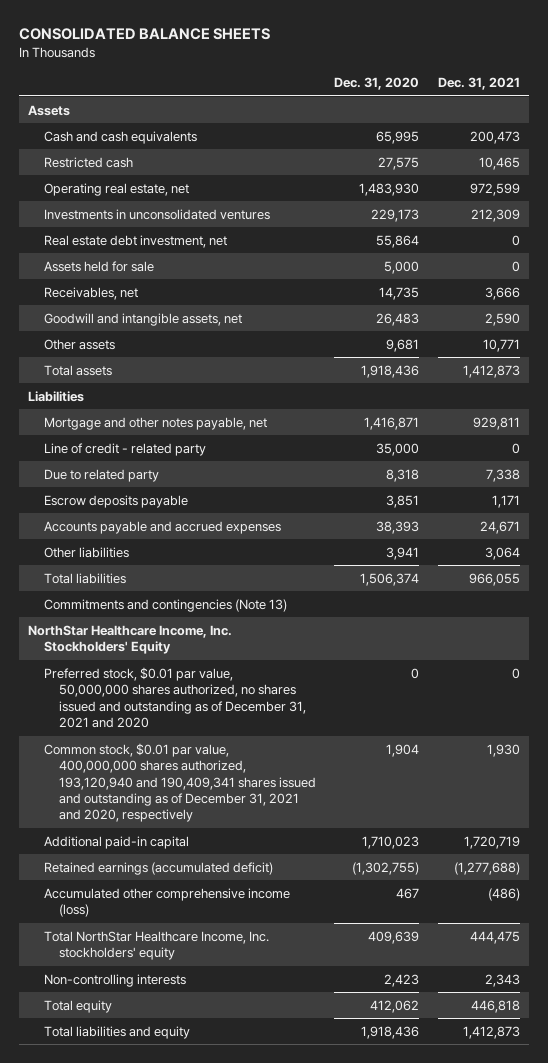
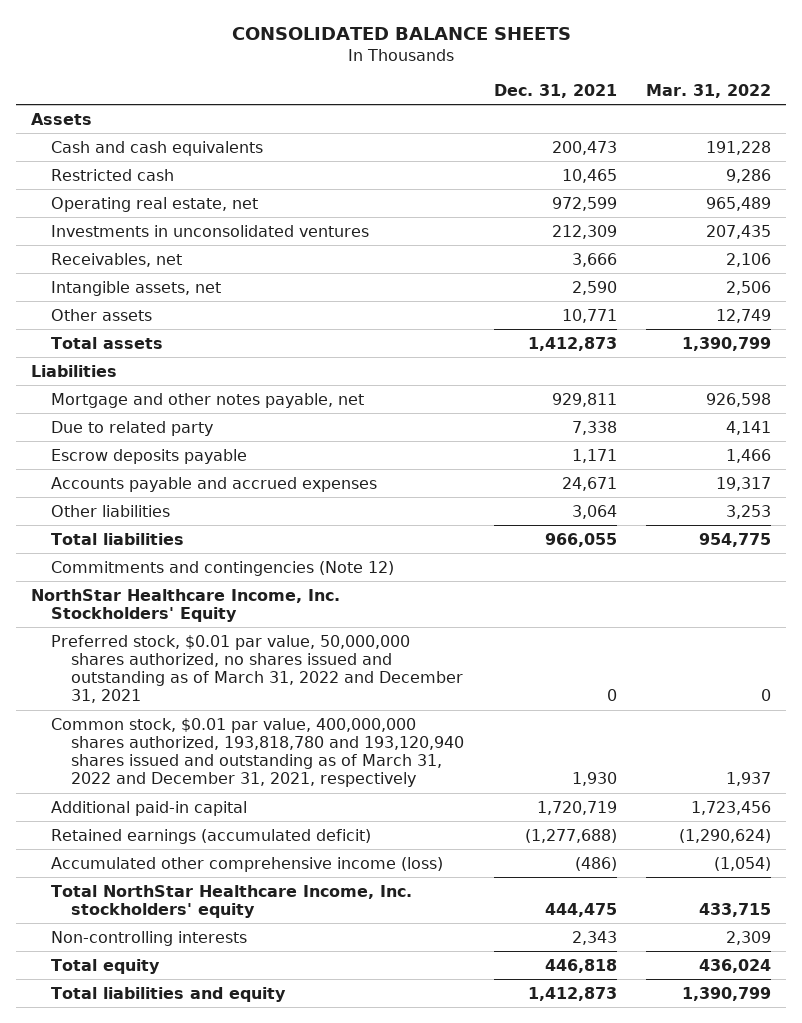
[334,77,420,91] Dec. 31, 2020 -> none
none -> [645,83,771,98] Mar. 31, 2022
[43,234,227,248] Real estate debt investment, net -> none
[43,260,154,272] Assets held for sale -> none
[43,312,242,326] Goodwill and intangible assets, net -> [51,280,222,296] Intangible assets, net
[43,442,206,456] Line of credit - related party -> none
[43,598,287,612] Commitments and contingencies (Note 13) -> [51,560,395,576] Commitments and contingencies (Note 12)
[43,666,307,729] Preferred stock, $0.01 par value, 50,000,000 shares authorized, no shares issued and outstanding as of December 31, 2021 and 2020 -> [51,634,464,704] Preferred stock, $0.01 par value, 50,000,000 shares authorized, no shares issued and outstanding as of March 31, 2022 and December 31, 2021
[43,742,317,823] Common stock, $0.01 par value, 400,000,000 shares authorized, 193,120,940 and 190,409,341 shares issued and outstanding as of December 31, 2021 and 2020, respectively -> [51,717,465,788] Common stock, $0.01 par value, 400,000,000 shares authorized, 193,818,780 and 193,120,940 shares issued and outstanding as of March 31, 2022 and December 31, 2021, respectively

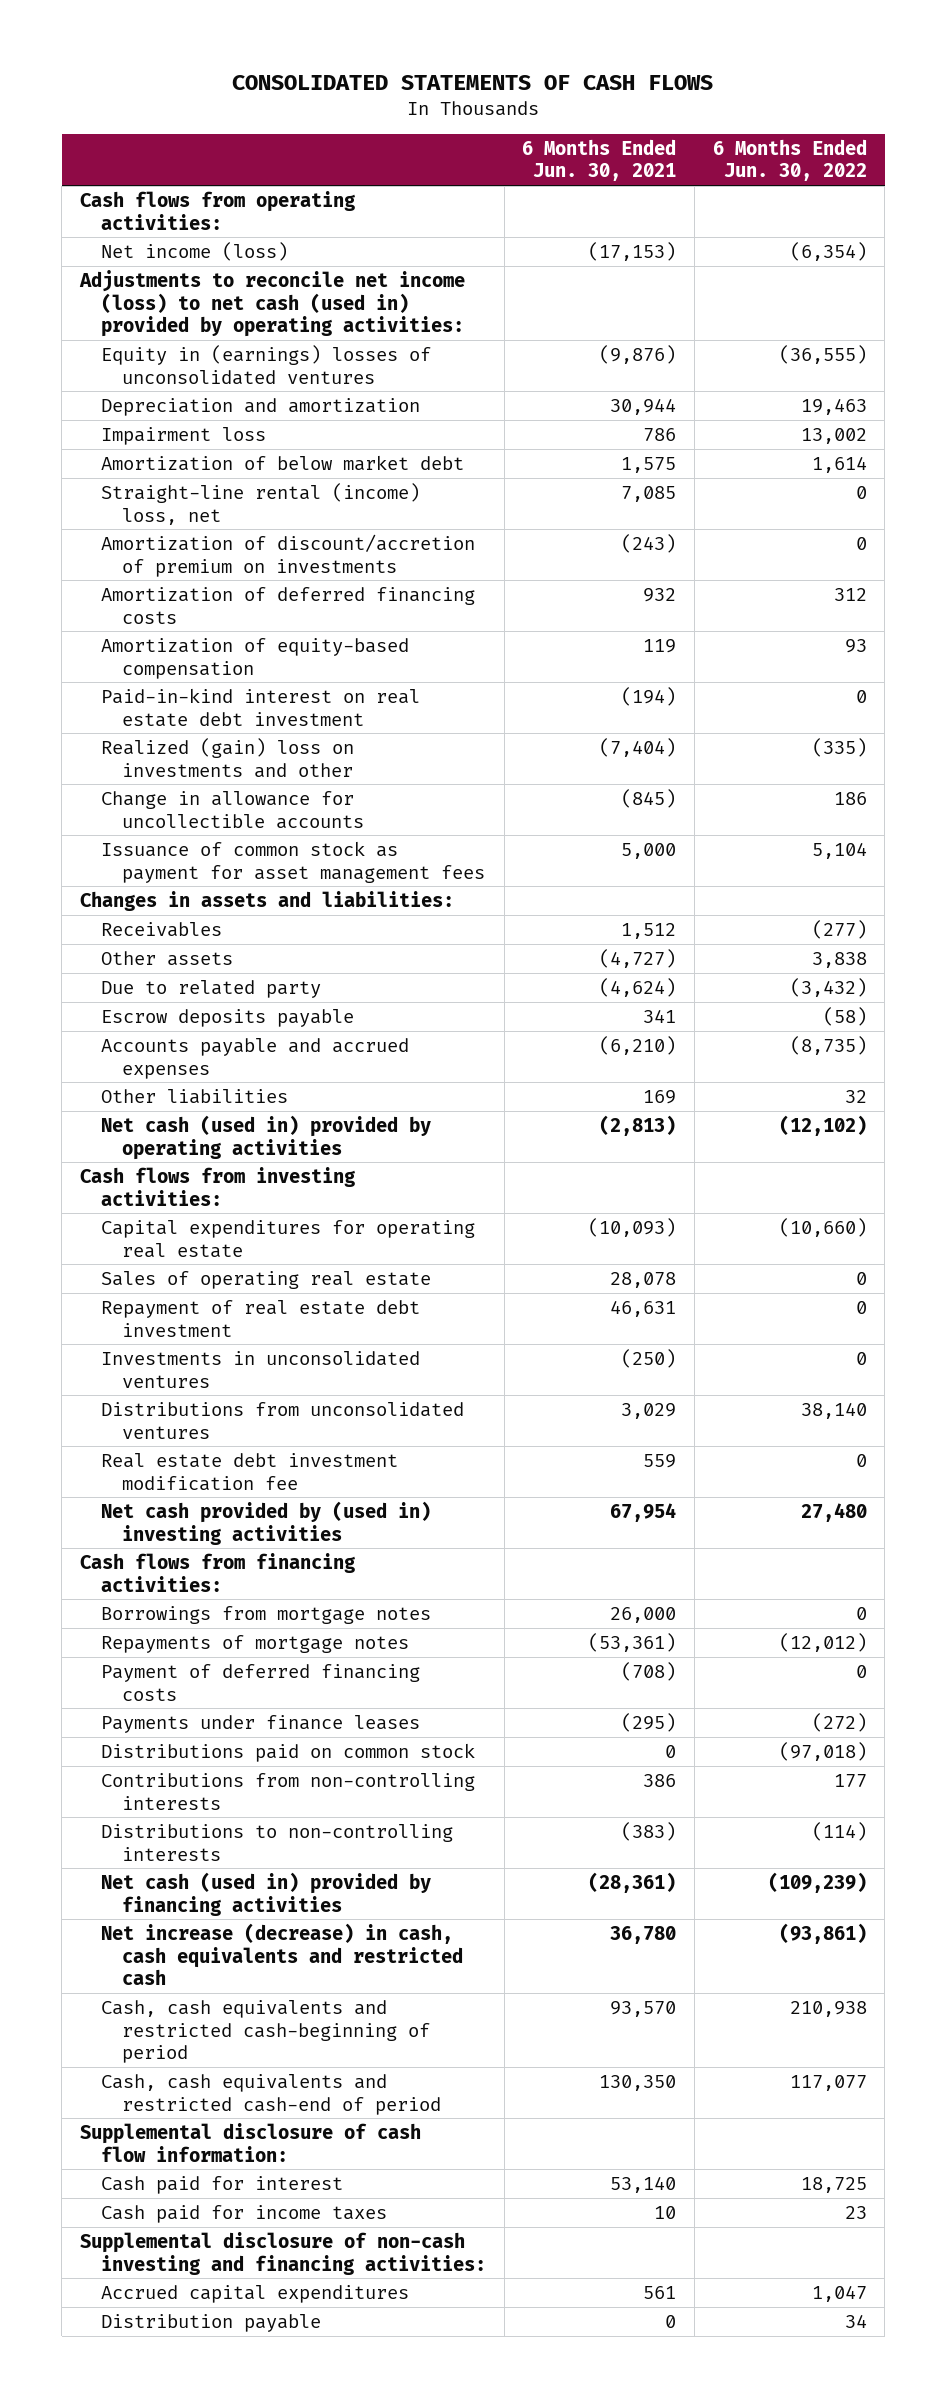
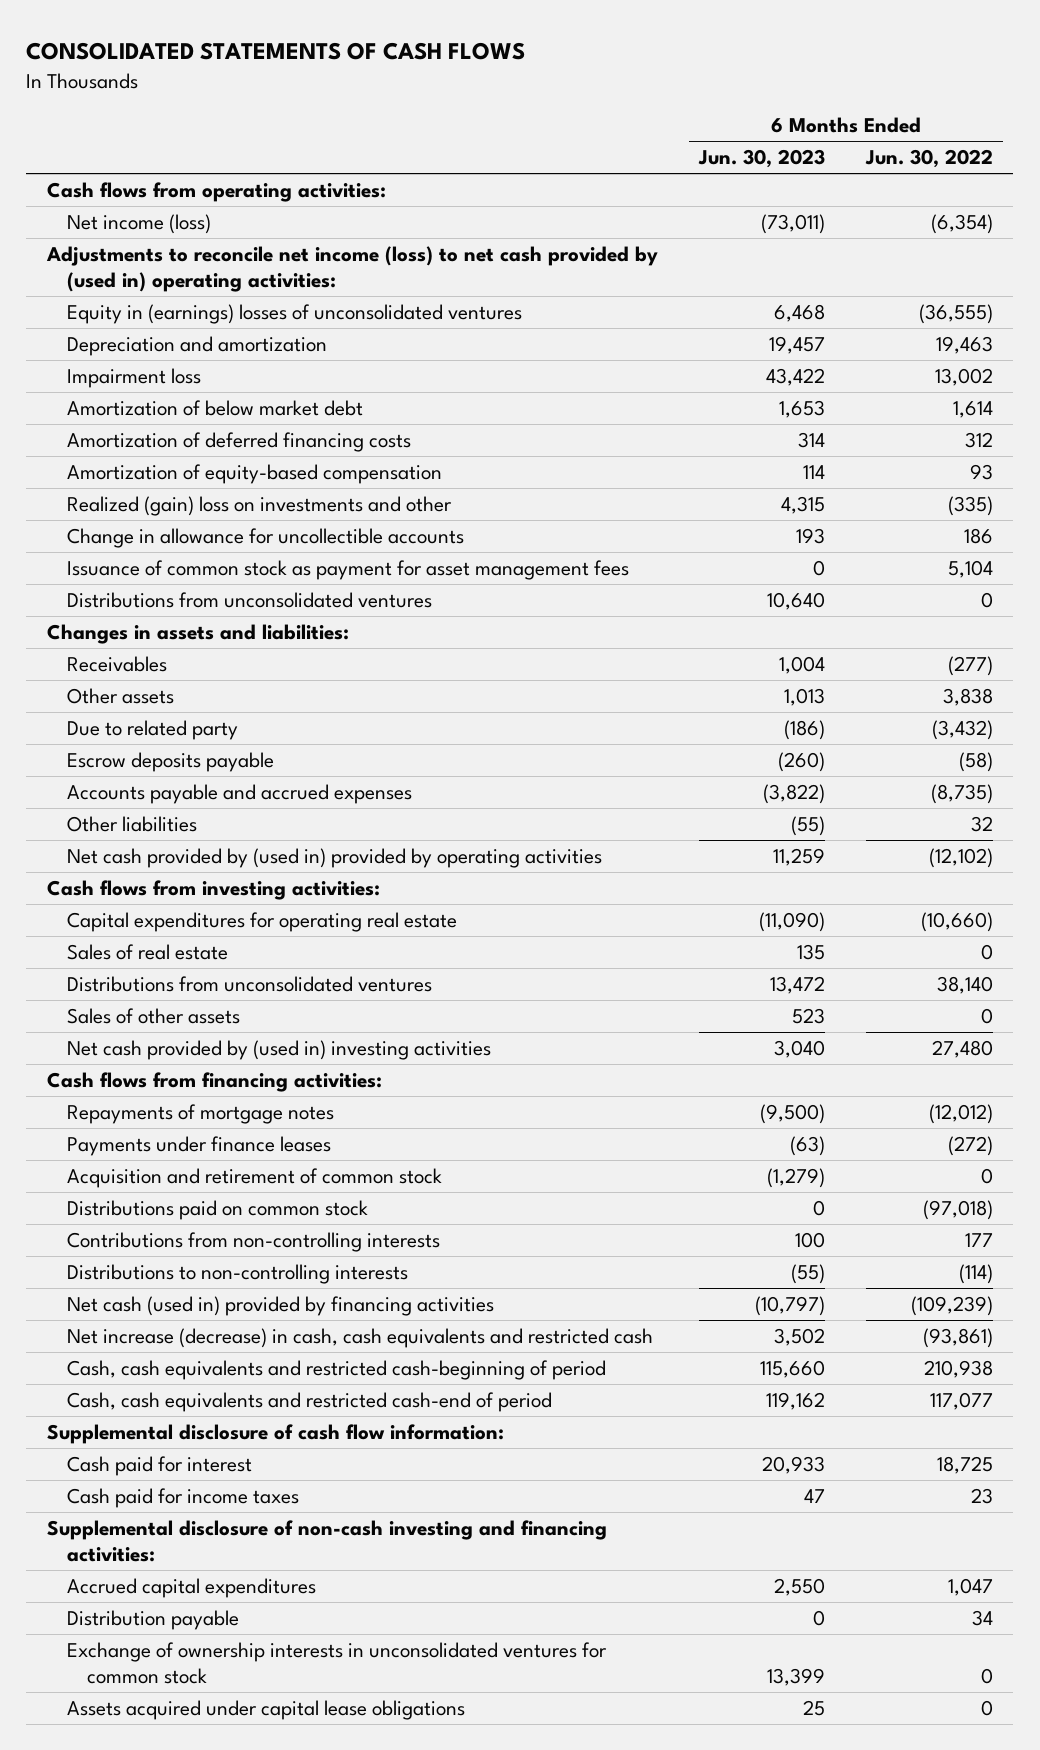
[522,138,677,182] 6 Months Ended Jun. 30, 2021 -> none
none -> [697,149,825,169] Jun. 30, 2023
[78,269,465,338] Adjustments to reconcile net income (loss) to net cash (used in) provided by operating activities: -> [45,246,658,293] Adjustments to reconcile net income (loss) to net cash provided by (used in) operating activities:
[101,482,421,525] Straight-line rental (income) loss, net -> none
[101,533,476,577] Amortization of discount/accretion of premium on investments -> none
[101,687,421,727] Paid-in-kind interest on real estate debt investment -> none
none -> [67,592,433,609] Distributions from unconsolidated ventures
[101,1114,432,1160] Net cash (used in) provided by operating activities -> [67,848,603,869] Net cash provided by (used in) provided by operating activities
[101,1299,421,1337] Repayment of real estate debt investment -> none
[101,1350,421,1388] Investments in unconsolidated ventures -> none
[101,1270,432,1289] Sales of operating real estate -> [67,944,229,961] Sales of real estate
[101,1452,399,1491] Real estate debt investment modification fee -> none
none -> [67,1008,241,1025] Sales of other assets
[101,1605,432,1624] Borrowings from mortgage notes -> none
[101,1663,421,1701] Payment of deferred financing costs -> none
none -> [67,1168,443,1189] Acquisition and retirement of common stock
none -> [67,1642,608,1685] Exchange of ownership interests in unconsolidated ventures for common stock
none -> [67,1700,466,1721] Assets acquired under capital lease obligations

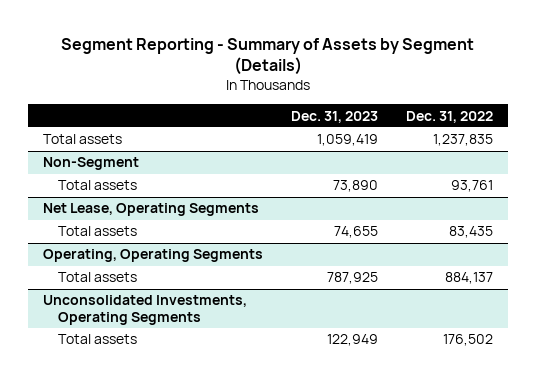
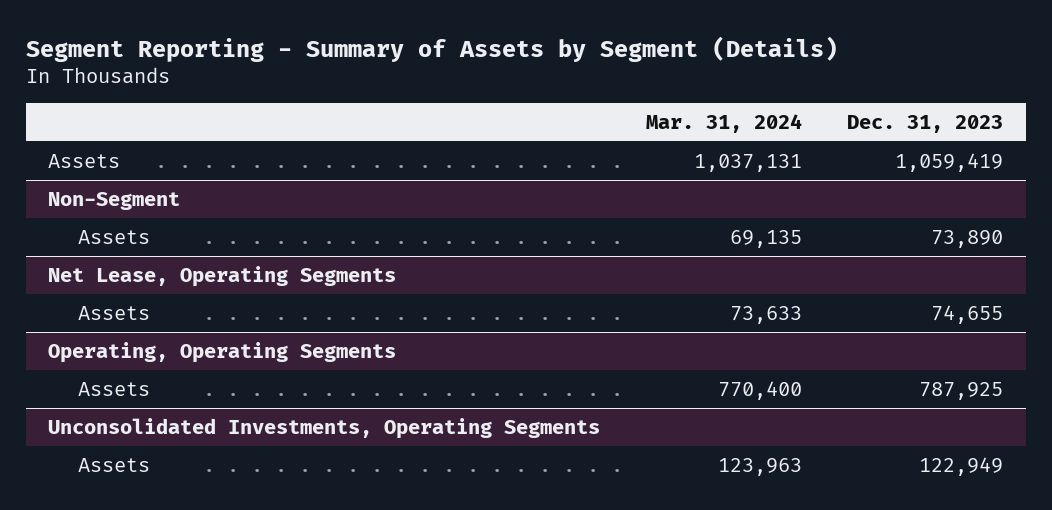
[406,110,494,123] Dec. 31, 2022 -> none
none -> [645,113,802,133] Mar. 31, 2024
[42,134,122,145] Total assets -> [48,153,121,168] Assets
[58,180,138,191] Total assets -> [78,229,151,244] Assets
[58,226,138,237] Total assets -> [78,305,151,320] Assets
[58,272,138,283] Total assets -> [78,381,151,396] Assets
[58,334,138,345] Total assets -> [78,457,151,472] Assets

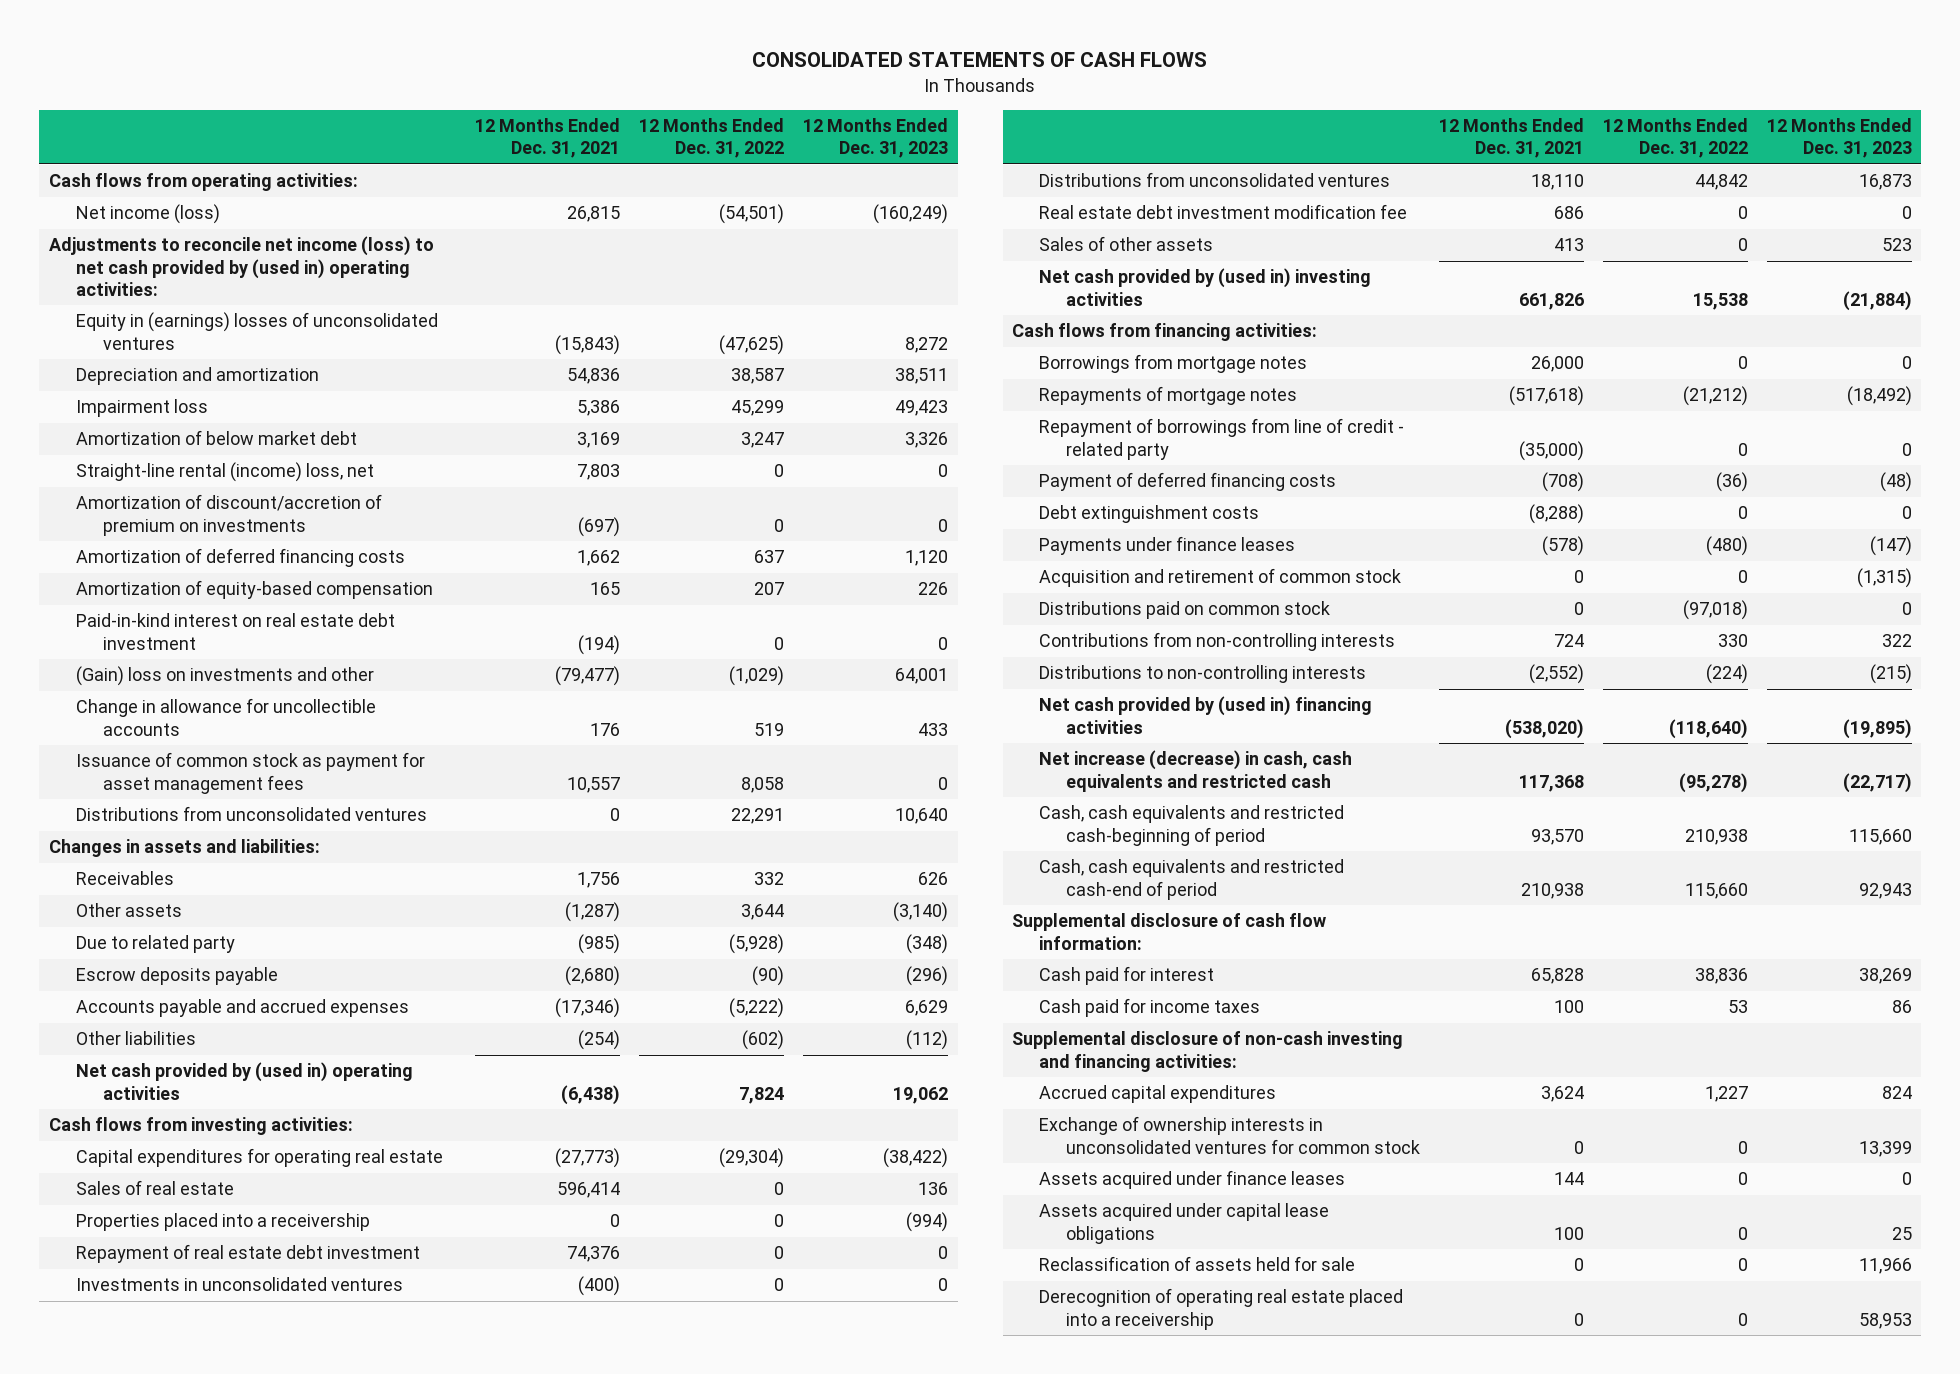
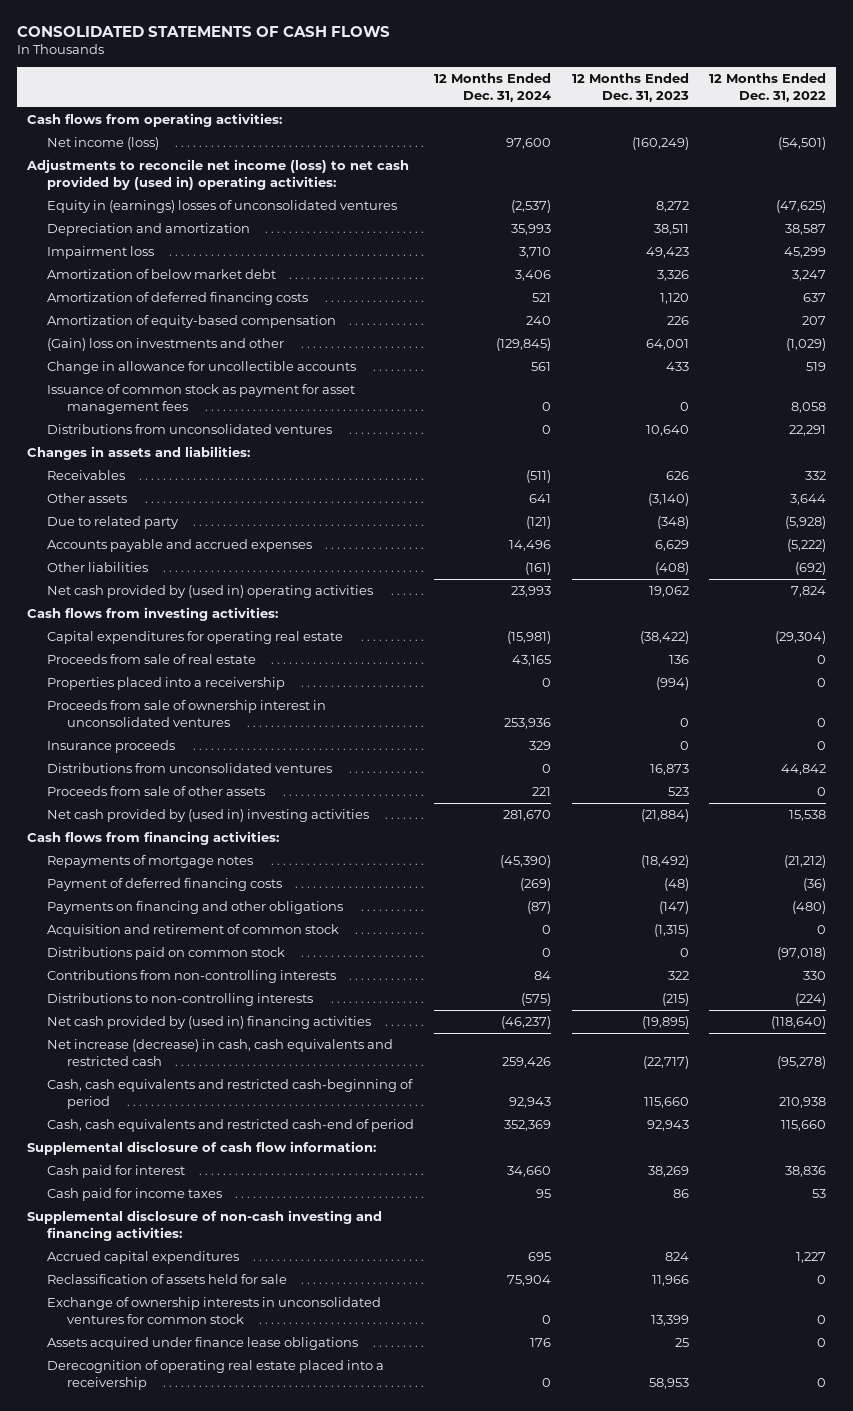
[475,118,621,159] 12 Months Ended Dec. 31, 2021 -> none
none -> [434,73,552,102] 12 Months Ended Dec. 31, 2024
[75,462,374,483] Straight-line rental (income) loss, net -> none
[75,494,382,536] Amortization of discount/accretion of premium on investments -> none
[75,613,395,650] Paid-in-kind interest on real estate debt investment -> none
[75,967,278,986] Escrow deposits payable -> none
[742,1030,785,1051] (602) -> [795,562,827,576] (692)
[906,1030,949,1051] (112) -> [654,562,689,576] (408)
[75,1180,234,1196] Sales of real estate -> [46,654,256,665] Proceeds from sale of real estate
[75,1244,420,1264] Repayment of real estate debt investment -> none
[75,1277,403,1292] Investments in unconsolidated ventures -> none
none -> [46,700,326,727] Proceeds from sale of ownership interest in unconsolidated ventures
none -> [46,740,175,754] Insurance proceeds
[1039,204,1408,220] Real estate debt investment modification fee -> none
[1039,236,1214,252] Sales of other assets -> [46,786,265,797] Proceeds from sale of other assets
[1039,354,1308,374] Borrowings from mortgage notes -> none
[1039,418,1405,460] Repayment of borrowings from line of credit - related party -> none
[1039,505,1260,524] Debt extinguishment costs -> none
[1039,536,1296,556] Payments under finance leases -> [46,901,343,915] Payments on financing and other obligations
[1039,1170,1346,1190] Assets acquired under finance leases -> none
[1039,1203,1330,1244] Assets acquired under capital lease obligations -> none
[1039,1116,1420,1154] Exchange of ownership interests in unconsolidated ventures for common stock -> [46,1297,381,1324] Exchange of ownership interests in unconsolidated ventures for common stock
none -> [46,1337,358,1351] Assets acquired under finance lease obligations

